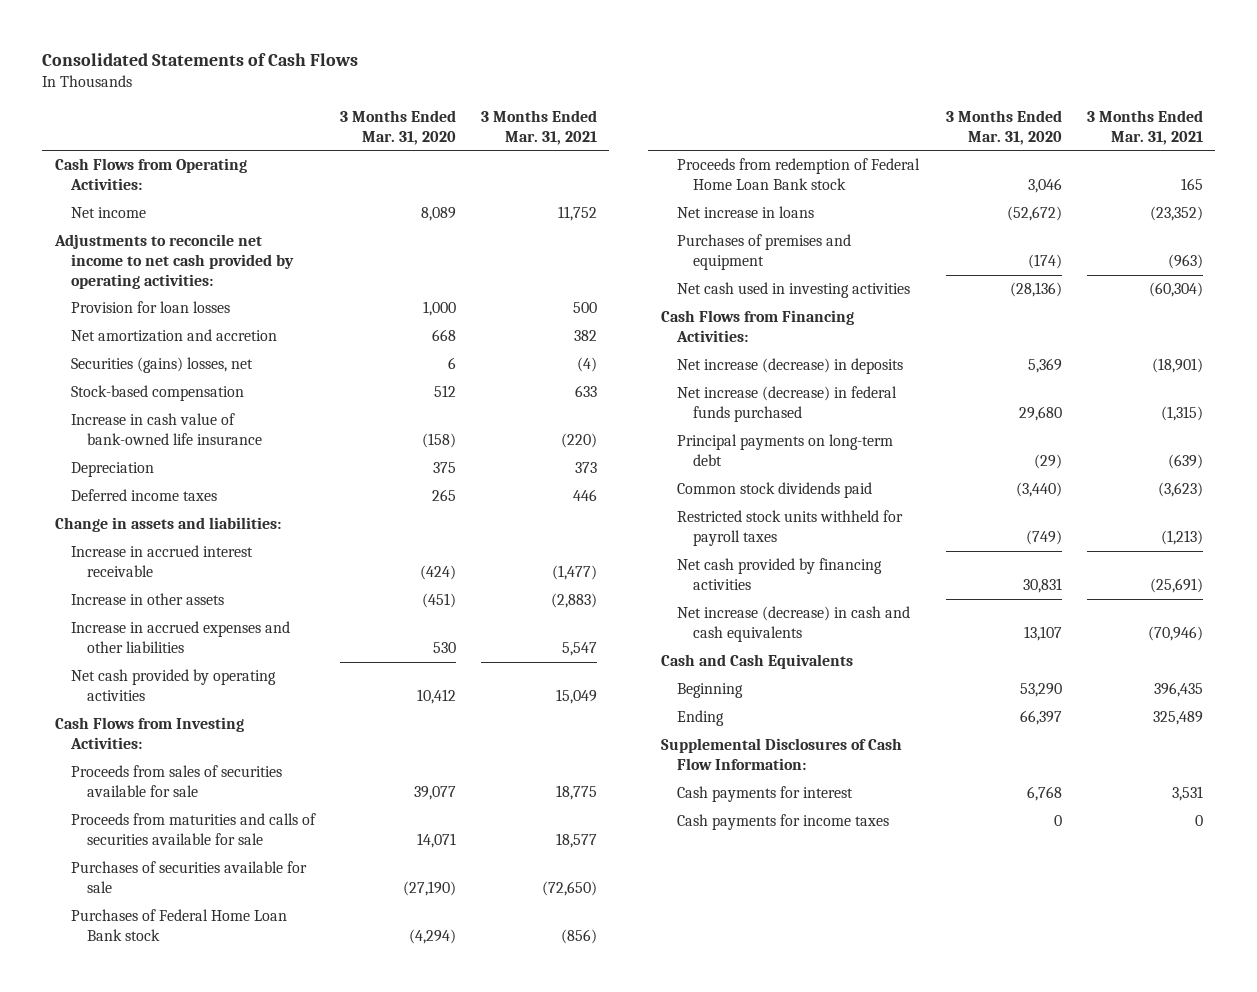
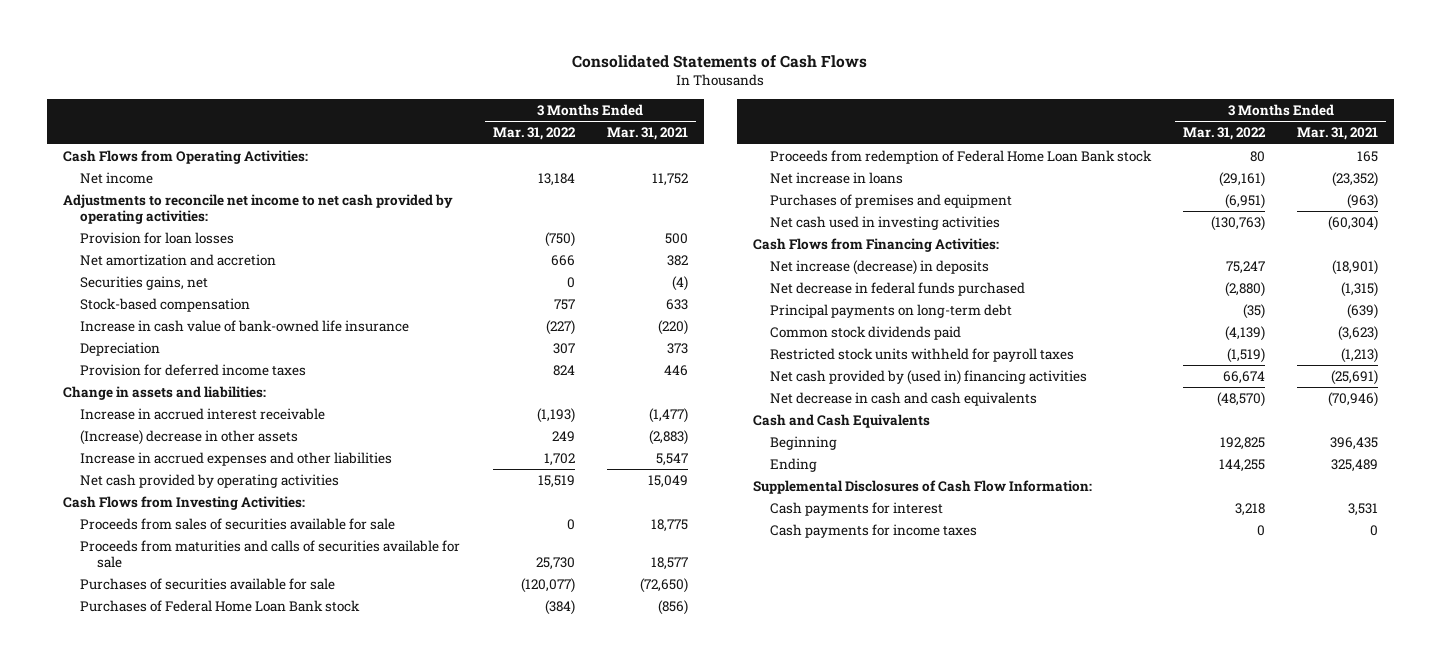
[339,110,456,145] 3 Months Ended Mar. 31, 2020 -> none
none -> [492,127,576,141] Mar. 31, 2022
[70,357,253,374] Securities (gains) losses, net -> [79,276,208,291] Securities gains, net
[70,489,217,502] Deferred income taxes -> [79,364,306,377] Provision for deferred income taxes
[70,593,224,606] Increase in other assets -> [79,430,298,446] (Increase) decrease in other assets
[676,386,897,423] Net increase (decrease) in federal funds purchased -> [770,282,1026,297] Net decrease in federal funds purchased
[676,558,882,591] Net cash provided by financing activities -> [770,370,1088,386] Net cash provided by (used in) financing activities
[676,606,910,643] Net increase (decrease) in cash and cash equivalents -> [770,392,1038,407] Net decrease in cash and cash equivalents

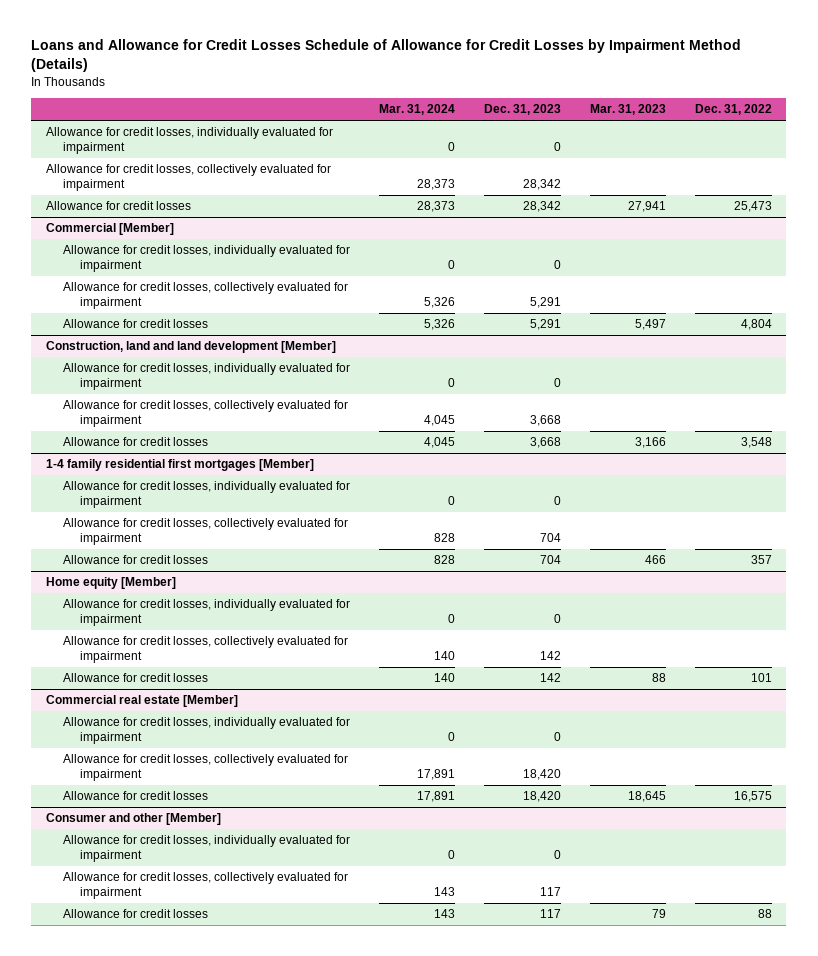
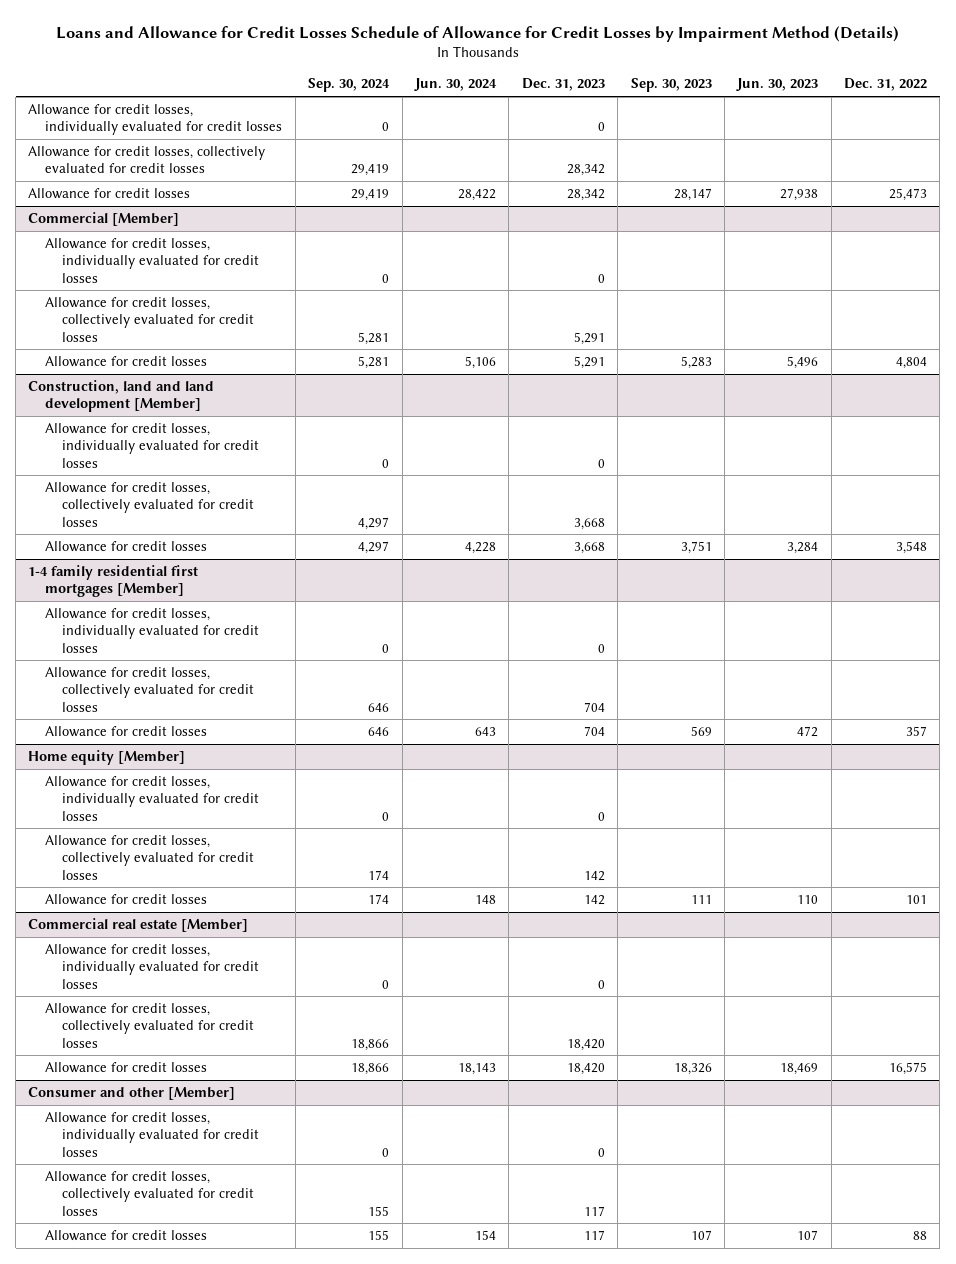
[378,104,455,116] Mar. 31, 2024 -> none
[589,104,666,116] Mar. 31, 2023 -> none
none -> [308,78,391,93] Sep. 30, 2024
none -> [413,78,497,92] Jun. 30, 2024
none -> [630,78,712,93] Sep. 30, 2023
none -> [736,78,819,92] Jun. 30, 2023
[45,127,333,155] Allowance for credit losses, individually evaluated for impairment -> [28,103,283,136] Allowance for credit losses, individually evaluated for credit losses
[45,164,331,192] Allowance for credit losses, collectively evaluated for impairment -> [28,145,266,174] Allowance for credit losses, collectively evaluated for credit losses
[62,245,350,273] Allowance for credit losses, individually evaluated for impairment -> [45,237,260,283] Allowance for credit losses, individually evaluated for credit losses
[62,282,348,310] Allowance for credit losses, collectively evaluated for impairment -> [45,296,255,342] Allowance for credit losses, collectively evaluated for credit losses
[62,363,350,391] Allowance for credit losses, individually evaluated for impairment -> [45,422,260,468] Allowance for credit losses, individually evaluated for credit losses
[62,400,348,428] Allowance for credit losses, collectively evaluated for impairment -> [45,481,255,527] Allowance for credit losses, collectively evaluated for credit losses
[62,481,350,509] Allowance for credit losses, individually evaluated for impairment -> [45,607,260,653] Allowance for credit losses, individually evaluated for credit losses
[62,518,348,546] Allowance for credit losses, collectively evaluated for impairment -> [45,666,255,712] Allowance for credit losses, collectively evaluated for credit losses
[62,599,350,627] Allowance for credit losses, individually evaluated for impairment -> [45,775,260,821] Allowance for credit losses, individually evaluated for credit losses
[62,636,348,664] Allowance for credit losses, collectively evaluated for impairment -> [45,834,255,880] Allowance for credit losses, collectively evaluated for credit losses
[62,717,350,745] Allowance for credit losses, individually evaluated for impairment -> [45,943,260,989] Allowance for credit losses, individually evaluated for credit losses
[62,754,348,782] Allowance for credit losses, collectively evaluated for impairment -> [45,1002,255,1048] Allowance for credit losses, collectively evaluated for credit losses
[62,835,350,863] Allowance for credit losses, individually evaluated for impairment -> [45,1111,260,1157] Allowance for credit losses, individually evaluated for credit losses
[62,872,348,900] Allowance for credit losses, collectively evaluated for impairment -> [45,1170,255,1216] Allowance for credit losses, collectively evaluated for credit losses

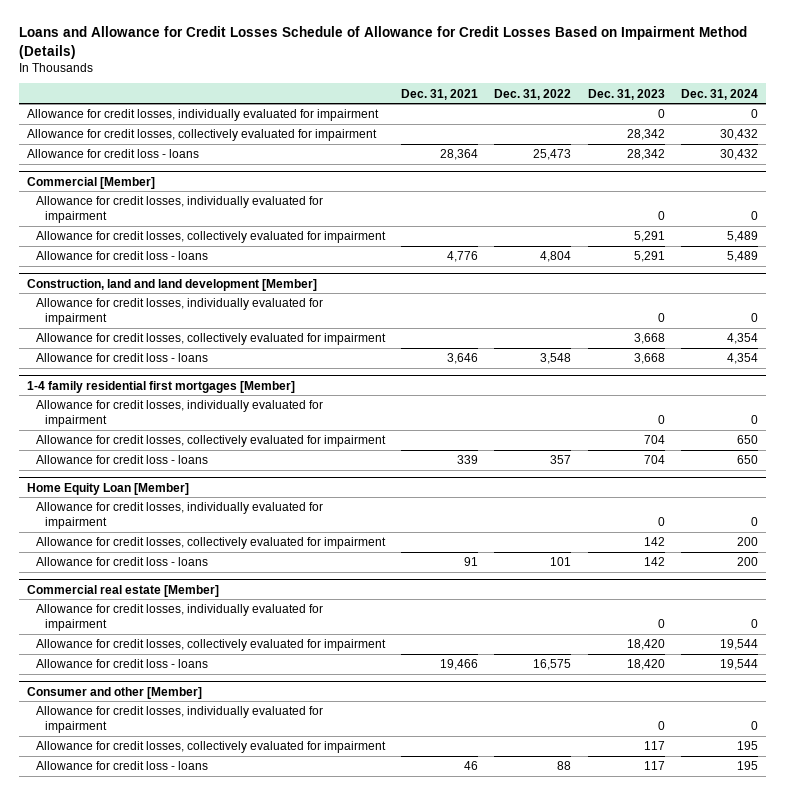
[55,25,899,42] Loans and Allowance for Credit Losses Schedule of Allowance for Credit Losses by Impairment Method (Details) -> [18,26,747,59] Loans and Allowance for Credit Losses Schedule of Allowance for Credit Losses Based on Impairment Method (Details)
[308,78,391,93] Sep. 30, 2024 -> none
[413,78,497,92] Jun. 30, 2024 -> none
[630,78,712,93] Sep. 30, 2023 -> none
[736,78,819,92] Jun. 30, 2023 -> none
none -> [401,88,479,100] Dec. 31, 2021
none -> [680,88,758,100] Dec. 31, 2024
[28,103,283,136] Allowance for credit losses, individually evaluated for credit losses -> [26,109,379,122] Allowance for credit losses, individually evaluated for impairment
[28,145,266,174] Allowance for credit losses, collectively evaluated for credit losses -> [26,129,377,142] Allowance for credit losses, collectively evaluated for impairment
[28,187,191,199] Allowance for credit losses -> [26,149,199,159] Allowance for credit loss - loans
[45,237,260,283] Allowance for credit losses, individually evaluated for credit losses -> [36,196,324,224] Allowance for credit losses, individually evaluated for impairment
[45,296,255,342] Allowance for credit losses, collectively evaluated for credit losses -> [36,231,387,244] Allowance for credit losses, collectively evaluated for impairment
[45,355,208,367] Allowance for credit losses -> [36,251,209,261] Allowance for credit loss - loans
[45,422,260,468] Allowance for credit losses, individually evaluated for credit losses -> [36,298,324,326] Allowance for credit losses, individually evaluated for impairment
[45,481,255,527] Allowance for credit losses, collectively evaluated for credit losses -> [36,333,387,346] Allowance for credit losses, collectively evaluated for impairment
[45,540,208,552] Allowance for credit losses -> [36,353,209,363] Allowance for credit loss - loans
[45,607,260,653] Allowance for credit losses, individually evaluated for credit losses -> [36,400,324,428] Allowance for credit losses, individually evaluated for impairment
[45,666,255,712] Allowance for credit losses, collectively evaluated for credit losses -> [36,435,387,448] Allowance for credit losses, collectively evaluated for impairment
[45,725,208,737] Allowance for credit losses -> [36,455,209,465] Allowance for credit loss - loans
[28,749,186,765] Home equity [Member] -> [26,482,189,495] Home Equity Loan [Member]
[45,775,260,821] Allowance for credit losses, individually evaluated for credit losses -> [36,502,324,530] Allowance for credit losses, individually evaluated for impairment
[45,834,255,880] Allowance for credit losses, collectively evaluated for credit losses -> [36,537,387,550] Allowance for credit losses, collectively evaluated for impairment
[45,893,208,905] Allowance for credit losses -> [36,557,209,567] Allowance for credit loss - loans
[45,943,260,989] Allowance for credit losses, individually evaluated for credit losses -> [36,604,324,632] Allowance for credit losses, individually evaluated for impairment
[45,1002,255,1048] Allowance for credit losses, collectively evaluated for credit losses -> [36,639,387,652] Allowance for credit losses, collectively evaluated for impairment
[45,1061,208,1073] Allowance for credit losses -> [36,659,209,669] Allowance for credit loss - loans
[45,1111,260,1157] Allowance for credit losses, individually evaluated for credit losses -> [36,706,324,734] Allowance for credit losses, individually evaluated for impairment
[45,1170,255,1216] Allowance for credit losses, collectively evaluated for credit losses -> [36,741,387,754] Allowance for credit losses, collectively evaluated for impairment
[45,1229,208,1241] Allowance for credit losses -> [36,761,209,771] Allowance for credit loss - loans

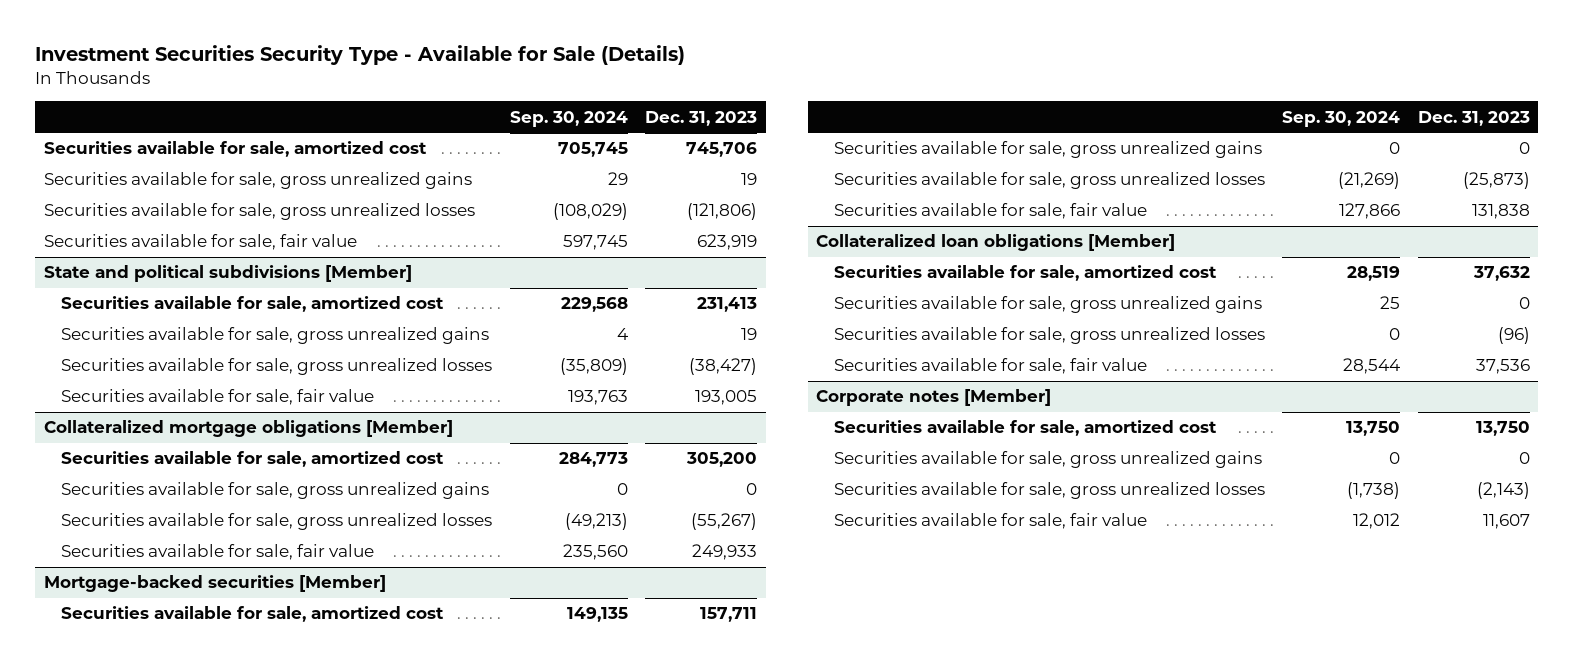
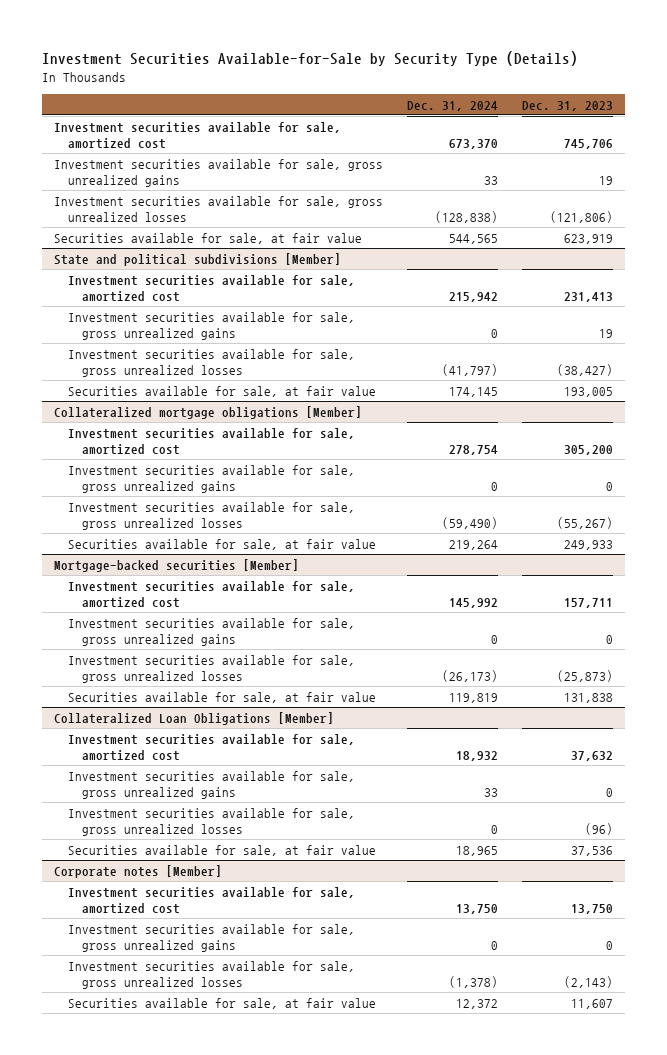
[35,45,686,66] Investment Securities Security Type - Available for Sale (Details) -> [42,50,579,66] Investment Securities Available-for-Sale by Security Type (Details)
[509,110,628,127] Sep. 30, 2024 -> none
none -> [407,100,499,111] Dec. 31, 2024
[43,141,427,158] Securities available for sale, amortized cost -> [54,121,342,149] Investment securities available for sale, amortized cost
[43,172,472,190] Securities available for sale, gross unrealized gains -> [54,158,384,187] Investment securities available for sale, gross unrealized gains
[43,203,475,221] Securities available for sale, gross unrealized losses -> [54,195,384,222] Investment securities available for sale, gross unrealized losses
[43,234,357,251] Securities available for sale, fair value -> [54,232,363,244] Securities available for sale, at fair value
[61,296,445,313] Securities available for sale, amortized cost -> [68,274,356,302] Investment securities available for sale, amortized cost
[61,327,490,345] Securities available for sale, gross unrealized gains -> [68,311,356,340] Investment securities available for sale, gross unrealized gains
[61,358,493,376] Securities available for sale, gross unrealized losses -> [68,348,356,377] Investment securities available for sale, gross unrealized losses
[61,389,375,406] Securities available for sale, fair value -> [68,385,377,397] Securities available for sale, at fair value
[61,451,445,468] Securities available for sale, amortized cost -> [68,427,356,455] Investment securities available for sale, amortized cost
[61,482,490,500] Securities available for sale, gross unrealized gains -> [68,464,356,493] Investment securities available for sale, gross unrealized gains
[61,513,493,531] Securities available for sale, gross unrealized losses -> [68,501,356,530] Investment securities available for sale, gross unrealized losses
[61,544,375,561] Securities available for sale, fair value -> [68,538,377,550] Securities available for sale, at fair value
[61,606,445,623] Securities available for sale, amortized cost -> [68,580,356,608] Investment securities available for sale, amortized cost
[834,141,1263,159] Securities available for sale, gross unrealized gains -> [68,617,356,646] Investment securities available for sale, gross unrealized gains
[834,172,1266,190] Securities available for sale, gross unrealized losses -> [68,654,356,683] Investment securities available for sale, gross unrealized losses
[834,203,1148,220] Securities available for sale, fair value -> [68,691,377,703] Securities available for sale, at fair value
[816,234,1176,252] Collateralized loan obligations [Member] -> [54,711,335,725] Collateralized Loan Obligations [Member]
[834,265,1218,282] Securities available for sale, amortized cost -> [68,733,356,761] Investment securities available for sale, amortized cost
[834,296,1263,314] Securities available for sale, gross unrealized gains -> [68,770,356,799] Investment securities available for sale, gross unrealized gains
[834,327,1266,345] Securities available for sale, gross unrealized losses -> [68,807,356,836] Investment securities available for sale, gross unrealized losses
[834,358,1148,375] Securities available for sale, fair value -> [68,844,377,856] Securities available for sale, at fair value
[834,420,1218,437] Securities available for sale, amortized cost -> [68,886,356,914] Investment securities available for sale, amortized cost
[834,451,1263,469] Securities available for sale, gross unrealized gains -> [68,923,356,952] Investment securities available for sale, gross unrealized gains
[834,482,1266,500] Securities available for sale, gross unrealized losses -> [68,960,356,989] Investment securities available for sale, gross unrealized losses
[834,513,1148,530] Securities available for sale, fair value -> [68,997,377,1009] Securities available for sale, at fair value

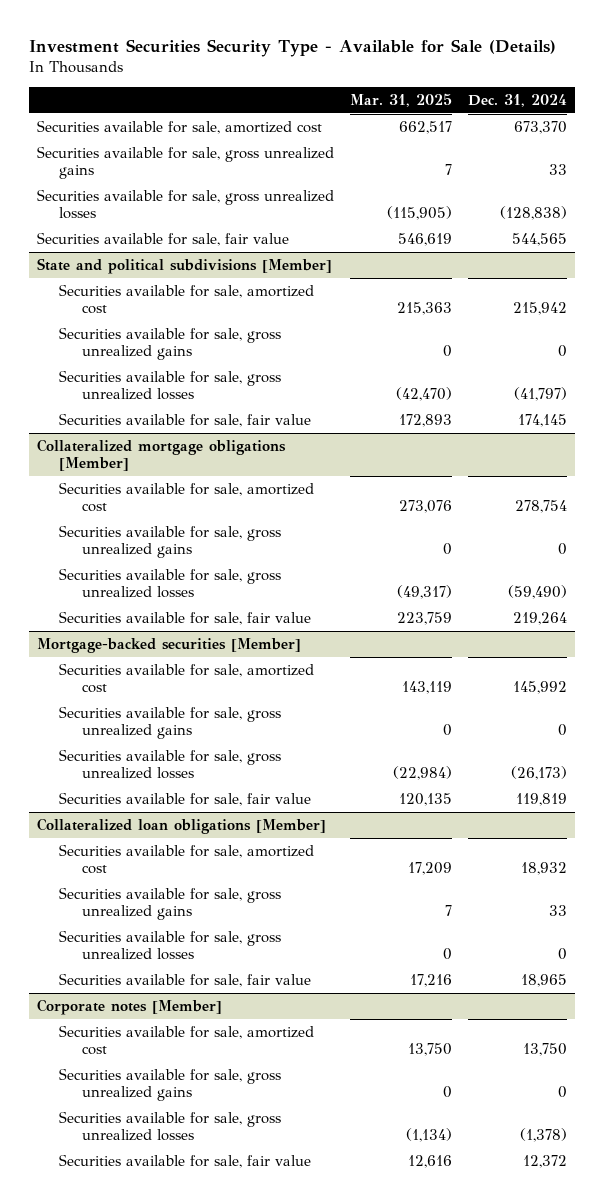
[42,50,579,66] Investment Securities Available-for-Sale by Security Type (Details) -> [29,39,557,58] Investment Securities Security Type - Available for Sale (Details)
[522,100,614,111] Dec. 31, 2023 -> none
none -> [350,92,453,107] Mar. 31, 2025
[54,121,342,149] Investment securities available for sale, amortized cost -> [37,120,323,135] Securities available for sale, amortized cost
[54,158,384,187] Investment securities available for sale, gross unrealized gains -> [37,146,335,180] Securities available for sale, gross unrealized gains
[54,195,384,222] Investment securities available for sale, gross unrealized losses -> [37,189,335,220] Securities available for sale, gross unrealized losses
[54,232,363,244] Securities available for sale, at fair value -> [37,232,290,247] Securities available for sale, fair value
[68,274,356,302] Investment securities available for sale, amortized cost -> [59,284,315,315] Securities available for sale, amortized cost
[68,311,356,340] Investment securities available for sale, gross unrealized gains -> [59,327,282,361] Securities available for sale, gross unrealized gains
[68,348,356,377] Investment securities available for sale, gross unrealized losses -> [59,370,282,401] Securities available for sale, gross unrealized losses
[68,385,377,397] Securities available for sale, at fair value -> [59,413,312,428] Securities available for sale, fair value
[68,427,356,455] Investment securities available for sale, amortized cost -> [59,482,315,513] Securities available for sale, amortized cost
[68,464,356,493] Investment securities available for sale, gross unrealized gains -> [59,525,282,559] Securities available for sale, gross unrealized gains
[68,501,356,530] Investment securities available for sale, gross unrealized losses -> [59,568,282,599] Securities available for sale, gross unrealized losses
[68,538,377,550] Securities available for sale, at fair value -> [59,611,312,626] Securities available for sale, fair value
[68,580,356,608] Investment securities available for sale, amortized cost -> [59,663,315,694] Securities available for sale, amortized cost
[68,617,356,646] Investment securities available for sale, gross unrealized gains -> [59,706,282,740] Securities available for sale, gross unrealized gains
[68,654,356,683] Investment securities available for sale, gross unrealized losses -> [59,749,282,780] Securities available for sale, gross unrealized losses
[68,691,377,703] Securities available for sale, at fair value -> [59,792,312,807] Securities available for sale, fair value
[54,711,335,725] Collateralized Loan Obligations [Member] -> [37,818,327,835] Collateralized loan obligations [Member]
[68,733,356,761] Investment securities available for sale, amortized cost -> [59,844,315,875] Securities available for sale, amortized cost
[68,770,356,799] Investment securities available for sale, gross unrealized gains -> [59,887,282,921] Securities available for sale, gross unrealized gains
[68,807,356,836] Investment securities available for sale, gross unrealized losses -> [59,930,282,961] Securities available for sale, gross unrealized losses
[68,844,377,856] Securities available for sale, at fair value -> [59,973,312,988] Securities available for sale, fair value
[68,886,356,914] Investment securities available for sale, amortized cost -> [59,1025,315,1056] Securities available for sale, amortized cost
[68,923,356,952] Investment securities available for sale, gross unrealized gains -> [59,1068,282,1102] Securities available for sale, gross unrealized gains
[68,960,356,989] Investment securities available for sale, gross unrealized losses -> [59,1111,282,1142] Securities available for sale, gross unrealized losses
[68,997,377,1009] Securities available for sale, at fair value -> [59,1154,312,1169] Securities available for sale, fair value

